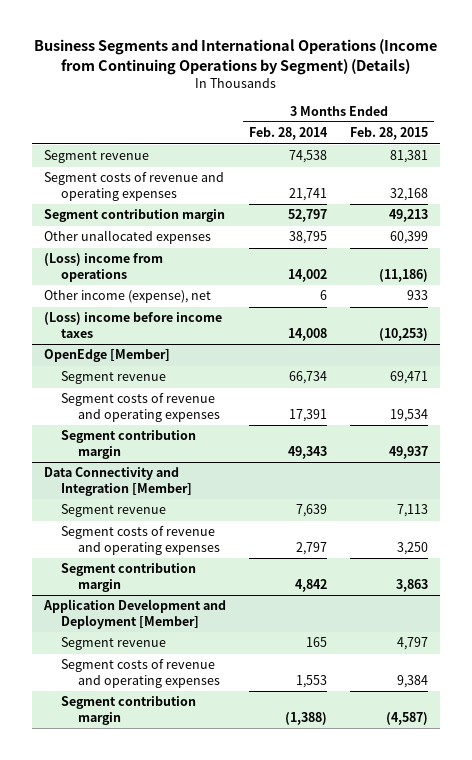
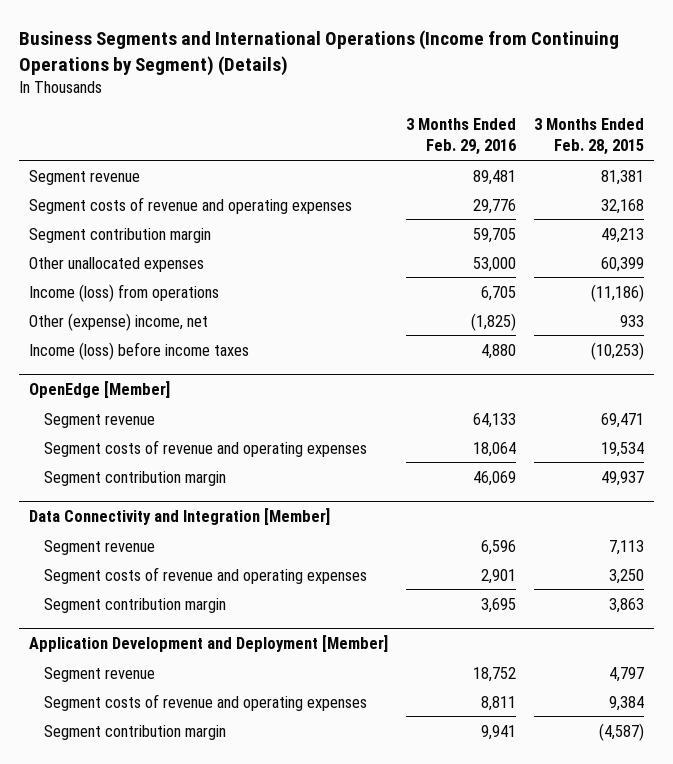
[248,127,328,141] Feb. 28, 2014 -> none
none -> [406,118,517,156] 3 Months Ended Feb. 29, 2016
[43,253,163,282] (Loss) income from operations -> [28,283,219,302] Income (loss) from operations
[43,290,211,304] Other income (expense), net -> [28,312,208,331] Other (expense) income, net
[43,312,222,338] (Loss) income before income taxes -> [28,341,249,360] Income (loss) before income taxes

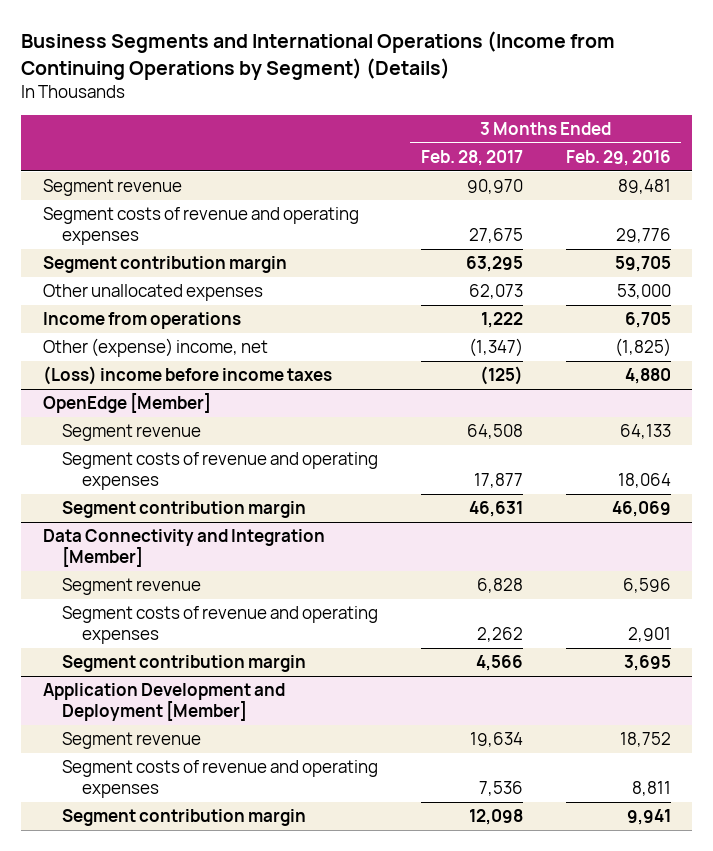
[534,118,645,156] 3 Months Ended Feb. 28, 2015 -> none
none -> [421,150,524,167] Feb. 28, 2017
[28,283,219,302] Income (loss) from operations -> [42,312,241,330] Income from operations
[28,341,249,360] Income (loss) before income taxes -> [42,366,332,386] (Loss) income before income taxes

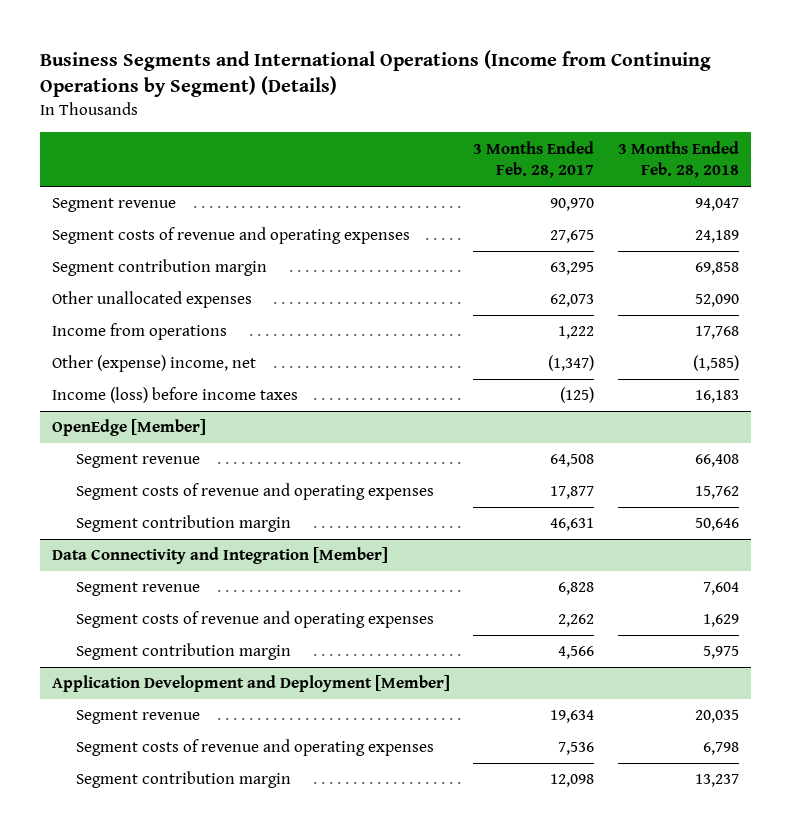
[565,150,671,167] Feb. 29, 2016 -> none
none -> [617,140,739,179] 3 Months Ended Feb. 28, 2018
[42,366,332,386] (Loss) income before income taxes -> [51,387,298,404] Income (loss) before income taxes

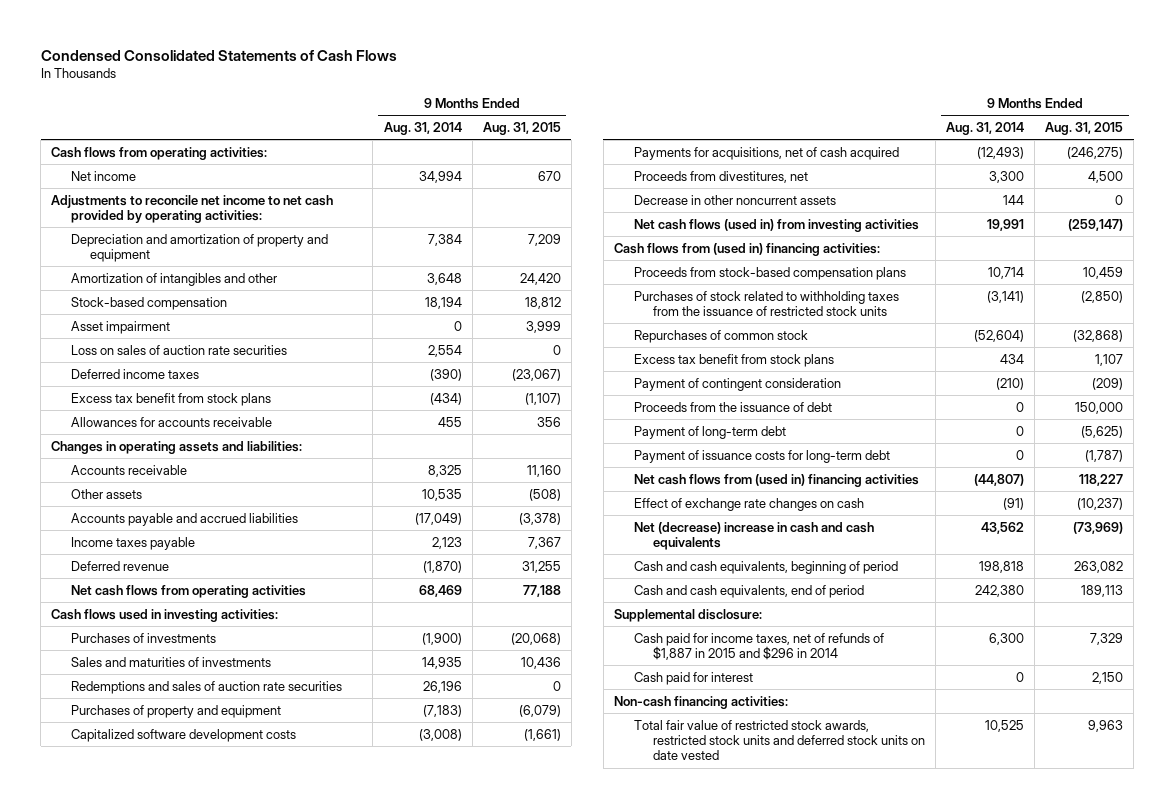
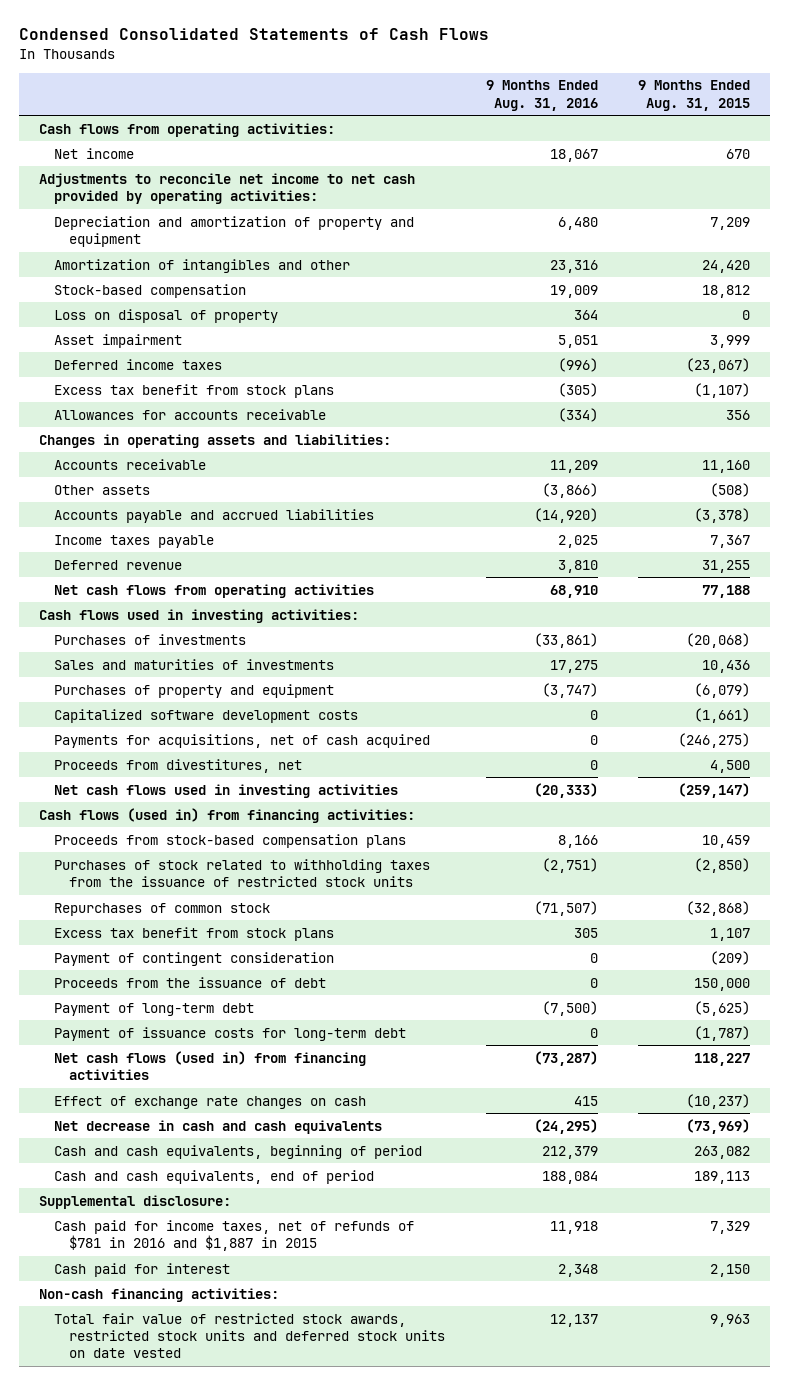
[383,121,462,135] Aug. 31, 2014 -> none
none -> [485,80,598,111] 9 Months Ended Aug. 31, 2016
none -> [54,308,279,323] Loss on disposal of property
[70,344,287,355] Loss on sales of auction rate securities -> none
[70,680,342,694] Redemptions and sales of auction rate securities -> none
[633,194,836,205] Decrease in other noncurrent assets -> none
[633,218,919,232] Net cash flows (used in) from investing activities -> [54,783,399,798] Net cash flows used in investing activities
[613,242,880,256] Cash flows from (used in) financing activities: -> [38,807,415,823] Cash flows (used in) from financing activities:
[633,473,919,487] Net cash flows from (used in) financing activities -> [54,1050,367,1081] Net cash flows (used in) from financing activities
[633,521,874,550] Net (decrease) increase in cash and cash equivalents -> [54,1119,383,1134] Net decrease in cash and cash equivalents
[633,632,884,660] Cash paid for income taxes, net of refunds of $1,887 in 2015 and $296 in 2014 -> [54,1219,415,1252] Cash paid for income taxes, net of refunds of $781 in 2016 and $1,887 in 2015

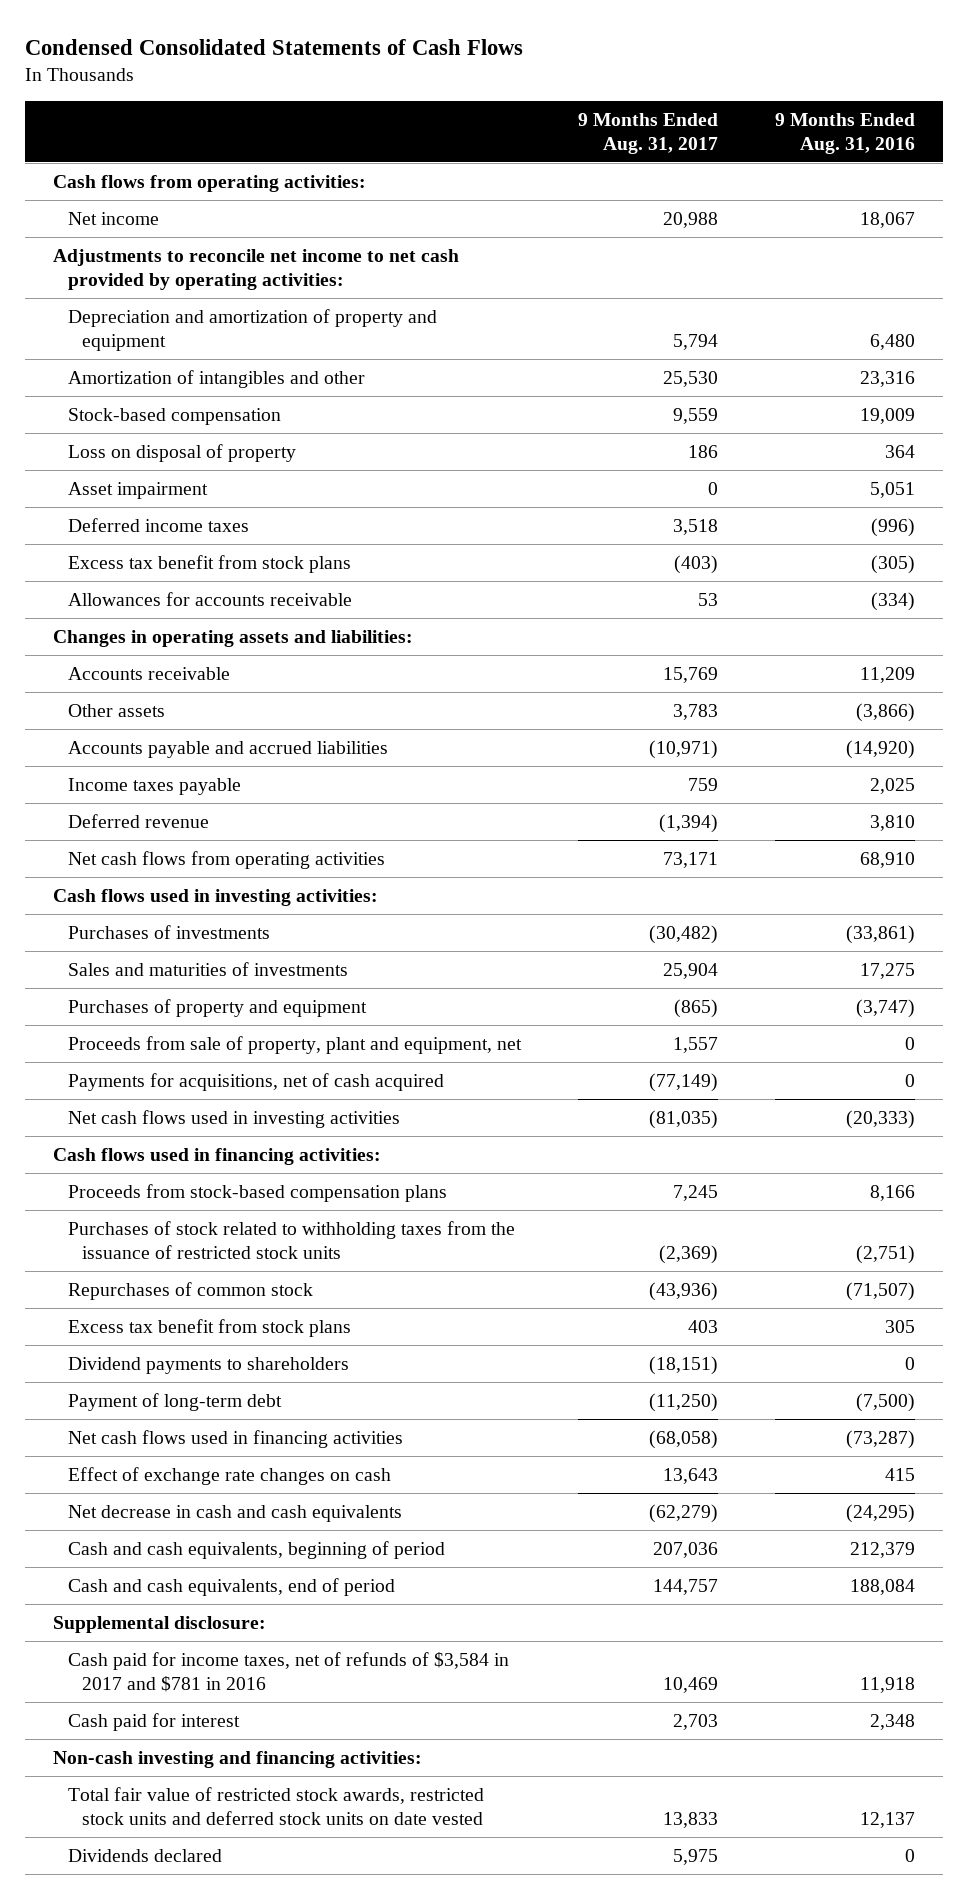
[637,80,750,111] 9 Months Ended Aug. 31, 2015 -> none
none -> [577,112,718,154] 9 Months Ended Aug. 31, 2017
[54,708,359,723] Capitalized software development costs -> none
none -> [67,1035,522,1054] Proceeds from sale of property, plant and equipment, net
[54,758,303,773] Proceeds from divestitures, net -> none
[38,807,415,823] Cash flows (used in) from financing activities: -> [53,1147,382,1165] Cash flows used in financing activities:
[54,951,335,966] Payment of contingent consideration -> none
[54,976,327,988] Proceeds from the issuance of debt -> none
none -> [67,1356,349,1374] Dividend payments to shareholders
[54,1026,407,1041] Payment of issuance costs for long-term debt -> none
[54,1050,367,1081] Net cash flows (used in) from financing activities -> [67,1429,403,1448] Net cash flows used in financing activities
[54,1219,415,1252] Cash paid for income taxes, net of refunds of $781 in 2016 and $1,887 in 2015 -> [67,1651,509,1692] Cash paid for income taxes, net of refunds of $3,584 in 2017 and $781 in 2016
[38,1287,279,1302] Non-cash financing activities: -> [53,1750,423,1768] Non-cash investing and financing activities:
none -> [67,1848,222,1862] Dividends declared

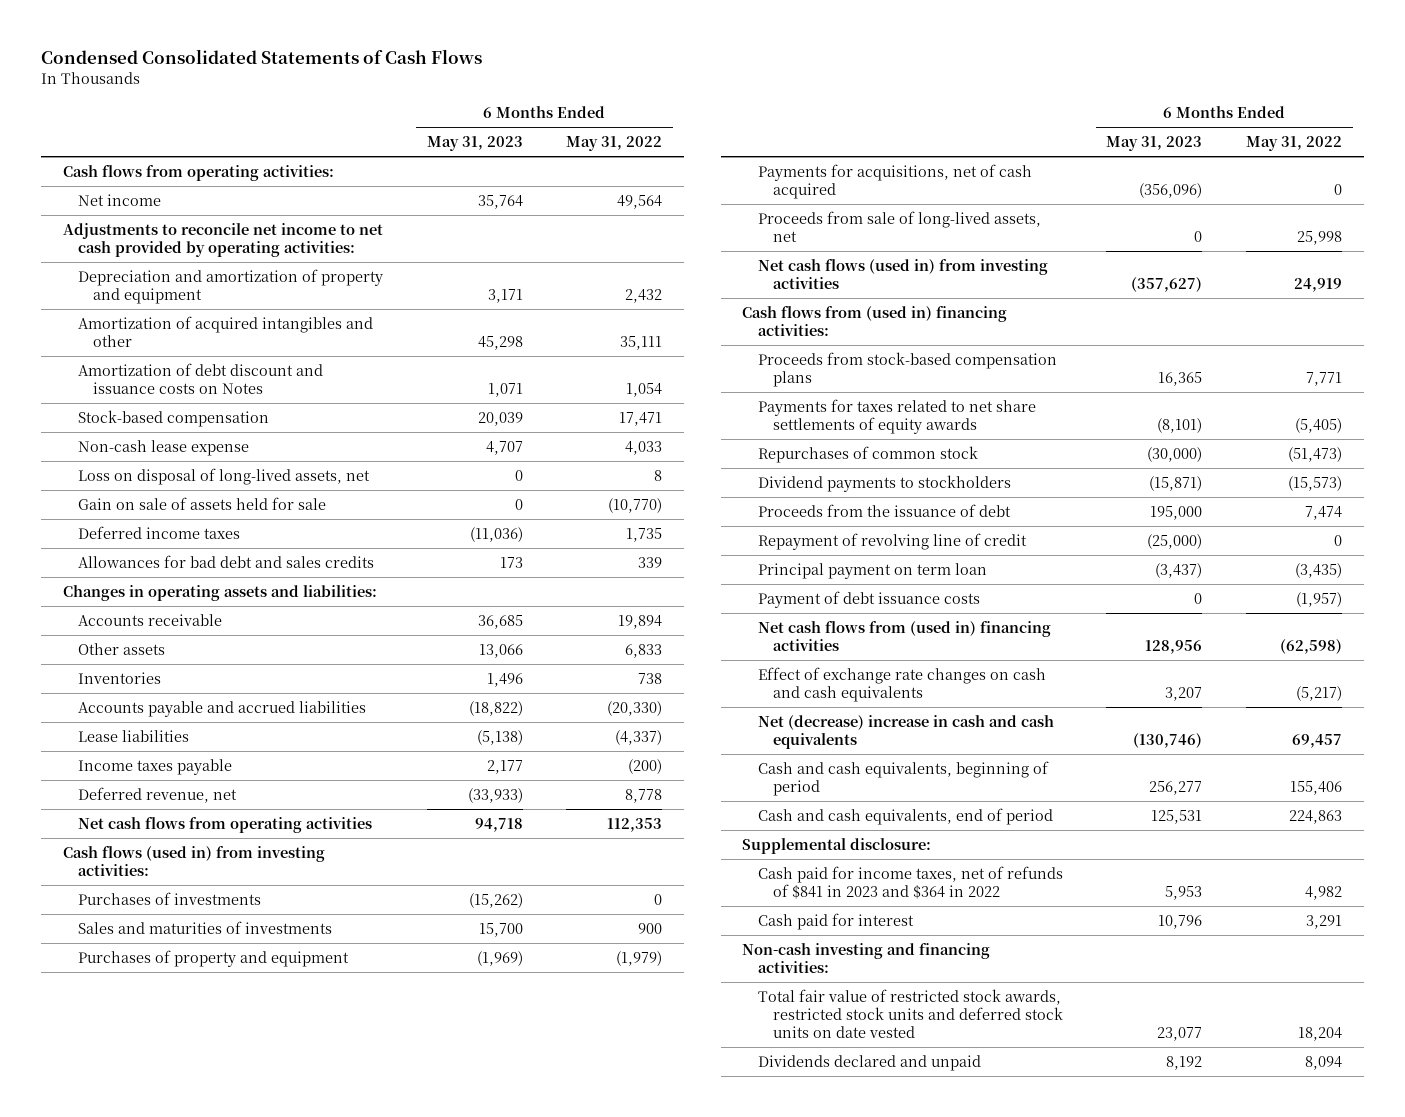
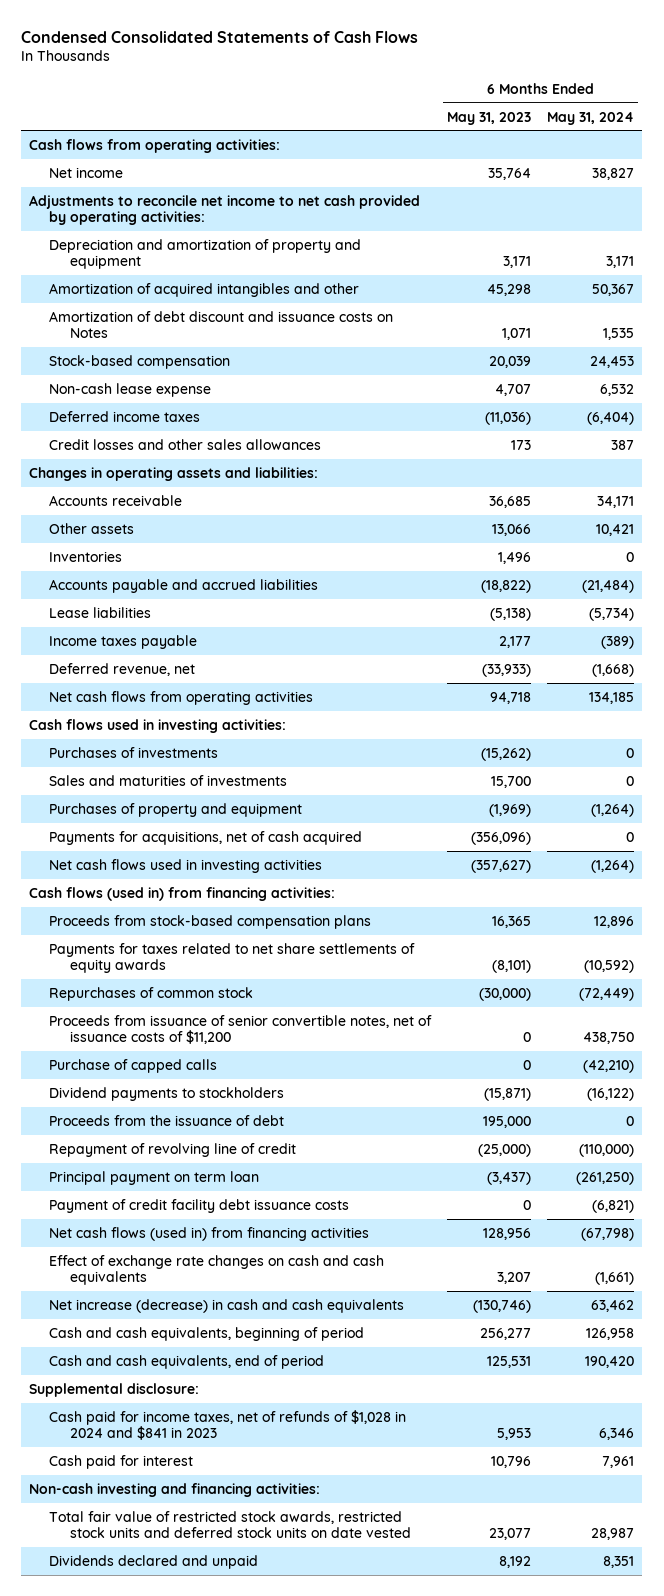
[566,136,663,152] May 31, 2022 -> none
none -> [547,111,635,125] May 31, 2024
[77,467,370,485] Loss on disposal of long-lived assets, net -> none
[77,496,326,510] Gain on sale of assets held for sale -> none
[77,554,374,568] Allowances for bad debt and sales credits -> [49,438,322,450] Credit losses and other sales allowances
[62,845,325,876] Cash flows (used in) from investing activities: -> [29,718,287,733] Cash flows used in investing activities:
[757,210,1041,242] Proceeds from sale of long-lived assets, net -> none
[757,258,1048,289] Net cash flows (used in) from investing activities -> [49,858,323,873] Net cash flows used in investing activities
[742,305,1008,336] Cash flows from (used in) financing activities: -> [29,886,336,901] Cash flows (used in) from financing activities:
none -> [49,1014,433,1045] Proceeds from issuance of senior convertible notes, net of issuance costs of $11,200
none -> [49,1058,218,1073] Purchase of capped calls
[757,590,980,608] Payment of debt issuance costs -> [49,1198,350,1213] Payment of credit facility debt issuance costs
[757,620,1051,651] Net cash flows from (used in) financing activities -> [49,1226,370,1241] Net cash flows (used in) from financing activities
[757,714,1054,749] Net (decrease) increase in cash and cash equivalents -> [49,1298,405,1313] Net increase (decrease) in cash and cash equivalents
[757,865,1063,899] Cash paid for income taxes, net of refunds of $841 in 2023 and $364 in 2022 -> [49,1409,407,1441] Cash paid for income taxes, net of refunds of $1,028 in 2024 and $841 in 2023

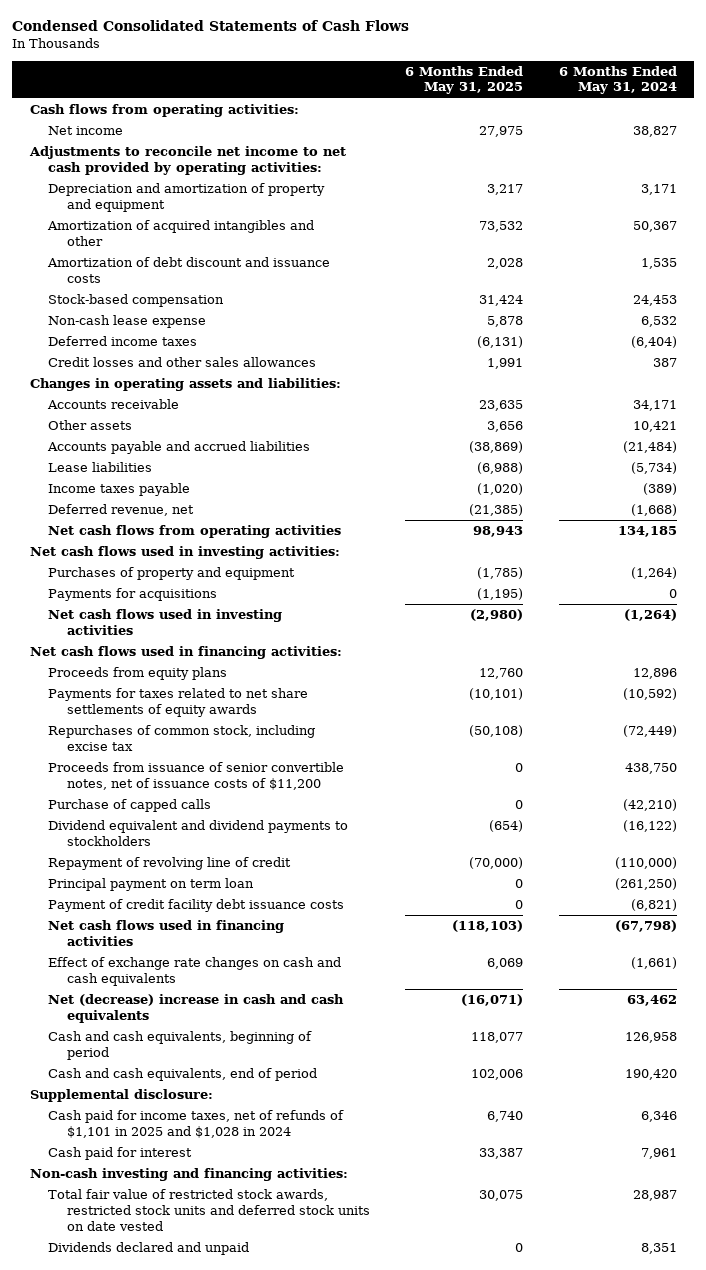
[447,111,532,125] May 31, 2023 -> none
none -> [405,65,524,95] 6 Months Ended May 31, 2025
[49,310,394,339] Amortization of debt discount and issuance costs on Notes -> [47,257,331,283] Amortization of debt discount and issuance costs
[49,550,123,562] Inventories -> none
[49,746,219,758] Purchases of investments -> none
[49,774,288,786] Sales and maturities of investments -> none
[29,718,287,733] Cash flows used in investing activities: -> [29,546,340,560] Net cash flows used in investing activities:
[49,830,363,845] Payments for acquisitions, net of cash acquired -> [48,588,218,602] Payments for acquisitions
[29,886,336,901] Cash flows (used in) from financing activities: -> [29,646,342,660] Net cash flows used in financing activities:
[49,914,372,929] Proceeds from stock-based compensation plans -> [48,667,228,681] Proceeds from equity plans
[49,986,254,1001] Repurchases of common stock -> [48,725,316,751] Repurchases of common stock, including excise tax
[49,1114,285,1126] Proceeds from the issuance of debt -> none
[49,1086,285,1101] Dividend payments to stockholders -> [48,820,349,846] Dividend equivalent and dividend payments to stockholders
[49,1226,370,1241] Net cash flows (used in) from financing activities -> [48,920,285,946] Net cash flows used in financing activities
[49,1298,405,1313] Net increase (decrease) in cash and cash equivalents -> [48,994,345,1023] Net (decrease) increase in cash and cash equivalents
[49,1409,407,1441] Cash paid for income taxes, net of refunds of $1,028 in 2024 and $841 in 2023 -> [48,1110,345,1138] Cash paid for income taxes, net of refunds of $1,101 in 2025 and $1,028 in 2024

